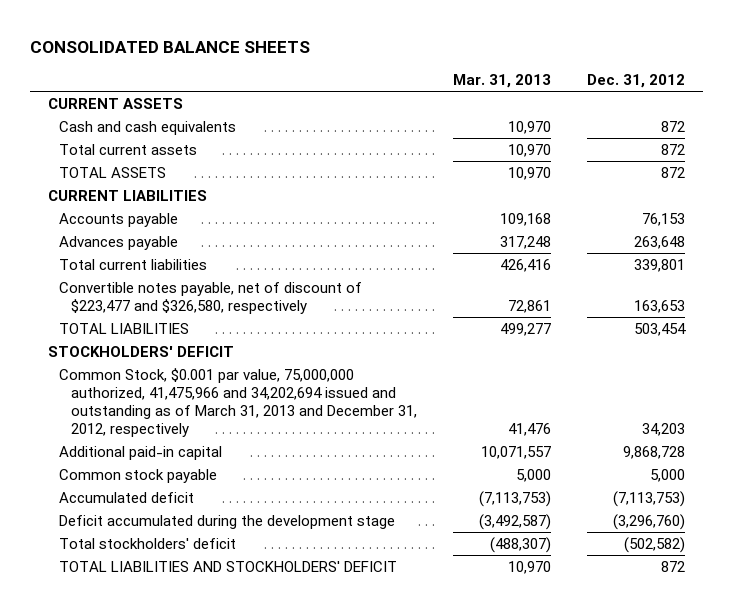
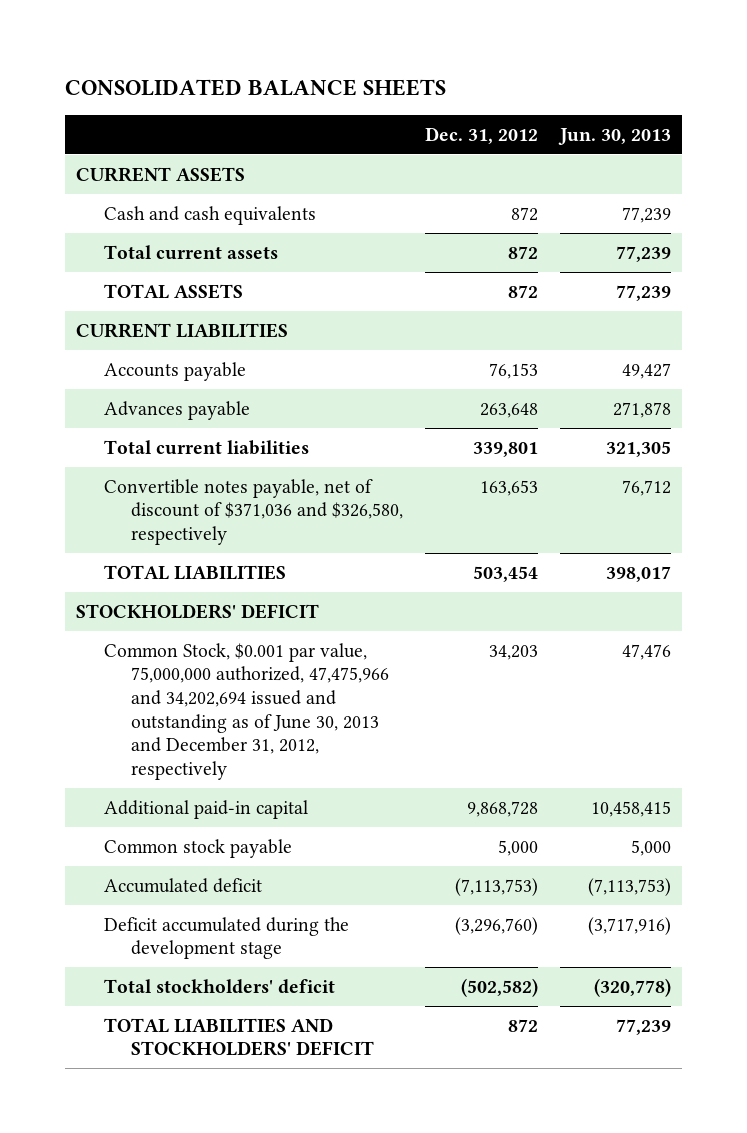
[452,74,551,89] Mar. 31, 2013 -> none
none -> [557,127,671,145] Jun. 30, 2013
[59,281,363,314] Convertible notes payable, net of discount of $223,477 and $326,580, respectively -> [103,478,404,545] Convertible notes payable, net of discount of $371,036 and $326,580, respectively
[59,367,417,437] Common Stock, $0.001 par value, 75,000,000 authorized, 41,475,966 and 34,202,694 issued and outstanding as of March 31, 2013 and December 31, 2012, respectively -> [103,642,390,780] Common Stock, $0.001 par value, 75,000,000 authorized, 47,475,966 and 34,202,694 issued and outstanding as of June 30, 2013 and December 31, 2012, respectively

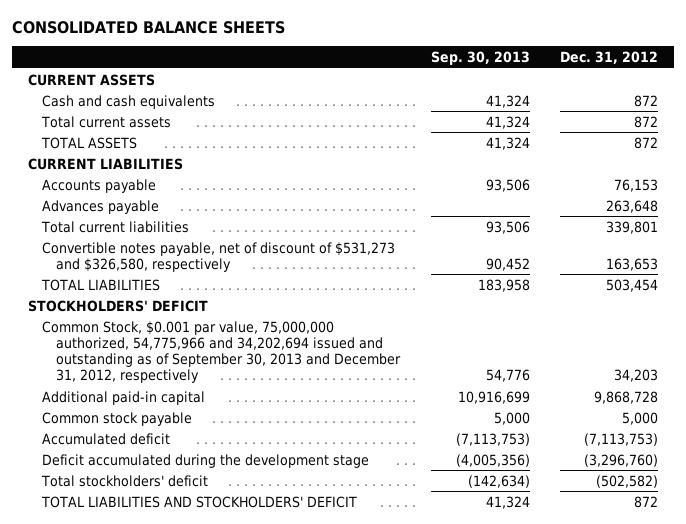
[557,127,671,145] Jun. 30, 2013 -> none
none -> [430,50,530,65] Sep. 30, 2013
[103,478,404,545] Convertible notes payable, net of discount of $371,036 and $326,580, respectively -> [41,241,395,272] Convertible notes payable, net of discount of $531,273 and $326,580, respectively
[103,642,390,780] Common Stock, $0.001 par value, 75,000,000 authorized, 47,475,966 and 34,202,694 issued and outstanding as of June 30, 2013 and December 31, 2012, respectively -> [41,320,402,383] Common Stock, $0.001 par value, 75,000,000 authorized, 54,775,966 and 34,202,694 issued and outstanding as of September 30, 2013 and December 31, 2012, respectively

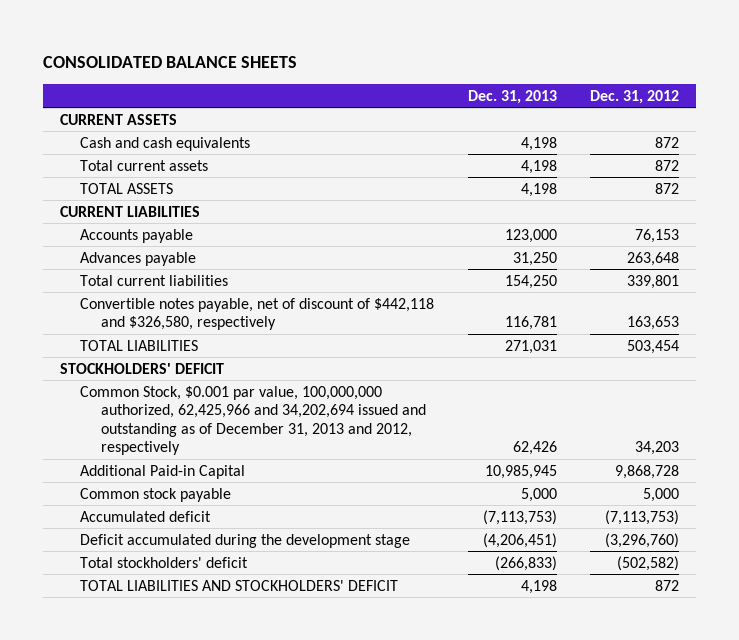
[430,50,530,65] Sep. 30, 2013 -> none
none -> [467,89,557,104] Dec. 31, 2013
[41,241,395,272] Convertible notes payable, net of discount of $531,273 and $326,580, respectively -> [80,297,435,331] Convertible notes payable, net of discount of $442,118 and $326,580, respectively
[41,320,402,383] Common Stock, $0.001 par value, 75,000,000 authorized, 54,775,966 and 34,202,694 issued and outstanding as of September 30, 2013 and December 31, 2012, respectively -> [80,385,426,455] Common Stock, $0.001 par value, 100,000,000 authorized, 62,425,966 and 34,202,694 issued and outstanding as of December 31, 2013 and 2012, respectively
[41,390,205,405] Additional paid-in capital -> [80,464,246,479] Additional Paid-in Capital

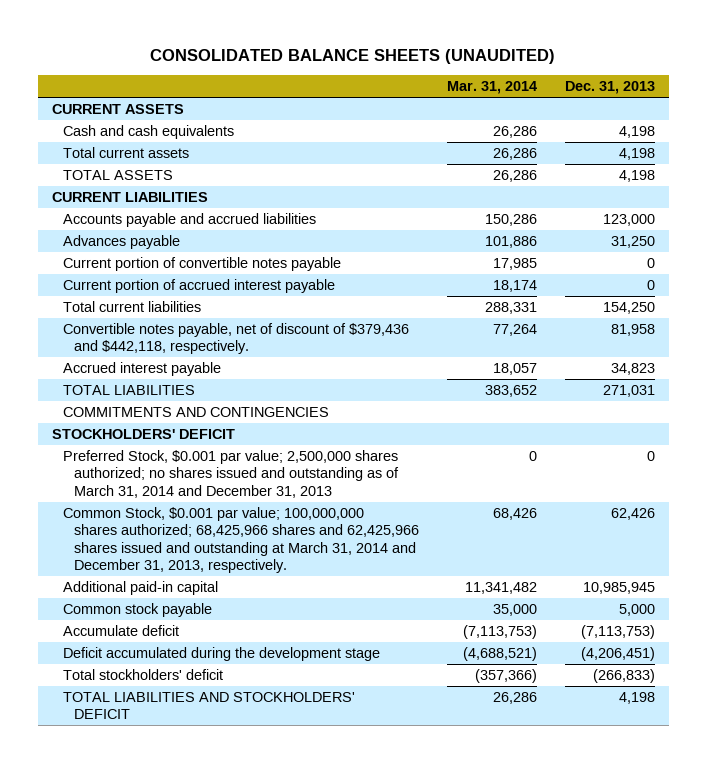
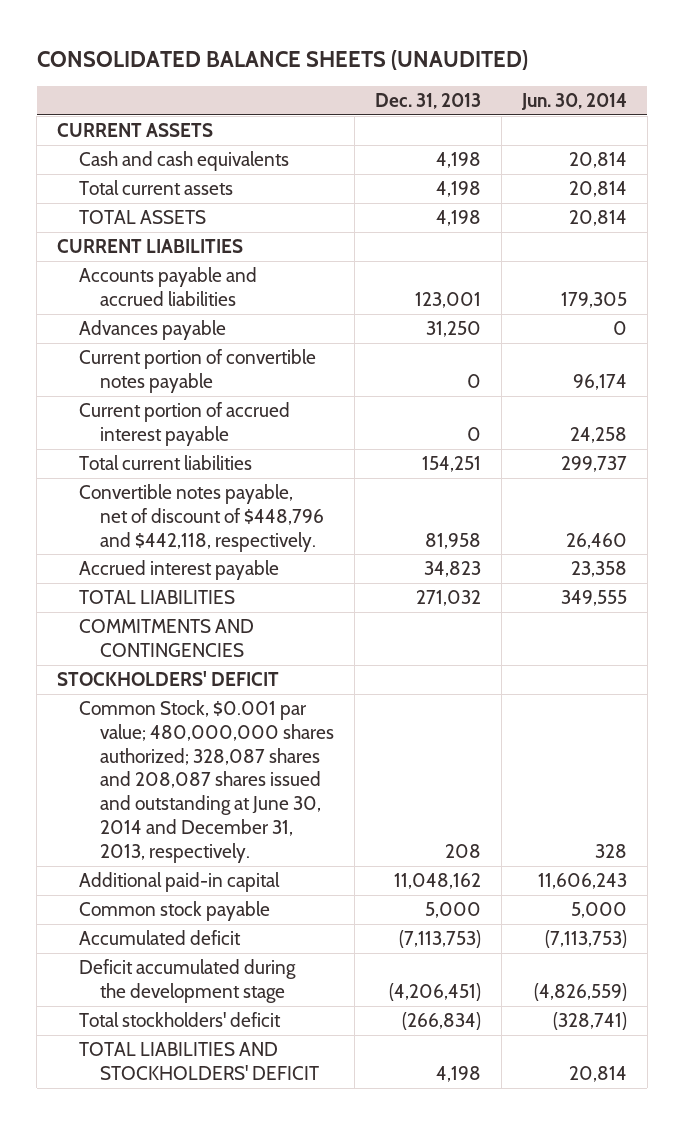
[447,81,538,95] Mar. 31, 2014 -> none
none -> [520,93,627,111] Jun. 30, 2014
[602,213,655,226] 123,000 -> [415,291,482,308] 123,001
[602,301,655,314] 154,250 -> [422,456,482,473] 154,251
[63,322,410,355] Convertible notes payable, net of discount of $379,436 and $442,118, respectively. -> [78,484,325,552] Convertible notes payable, net of discount of $448,796 and $442,118, respectively.
[602,384,655,397] 271,031 -> [416,590,482,607] 271,032
[63,449,400,498] Preferred Stock, $0.001 par value; 2,500,000 shares authorized; no shares issued and outstanding as of March 31, 2014 and December 31, 2013 -> none
[63,506,420,573] Common Stock, $0.001 par value; 100,000,000 shares authorized; 68,425,966 shares and 62,425,966 shares issued and outstanding at March 31, 2014 and December 31, 2013, respectively. -> [78,700,335,863] Common Stock, $0.001 par value; 480,000,000 shares authorized; 328,087 shares and 208,087 shares issued and outstanding at June 30, 2014 and December 31, 2013, respectively.
[610,507,655,520] 62,426 -> [445,843,482,858] 208
[582,581,655,594] 10,985,945 -> [394,873,482,890] 11,048,162
[63,624,180,636] Accumulate deficit -> [78,930,241,946] Accumulated deficit
[592,668,655,683] (266,833) -> [402,1012,482,1031] (266,834)

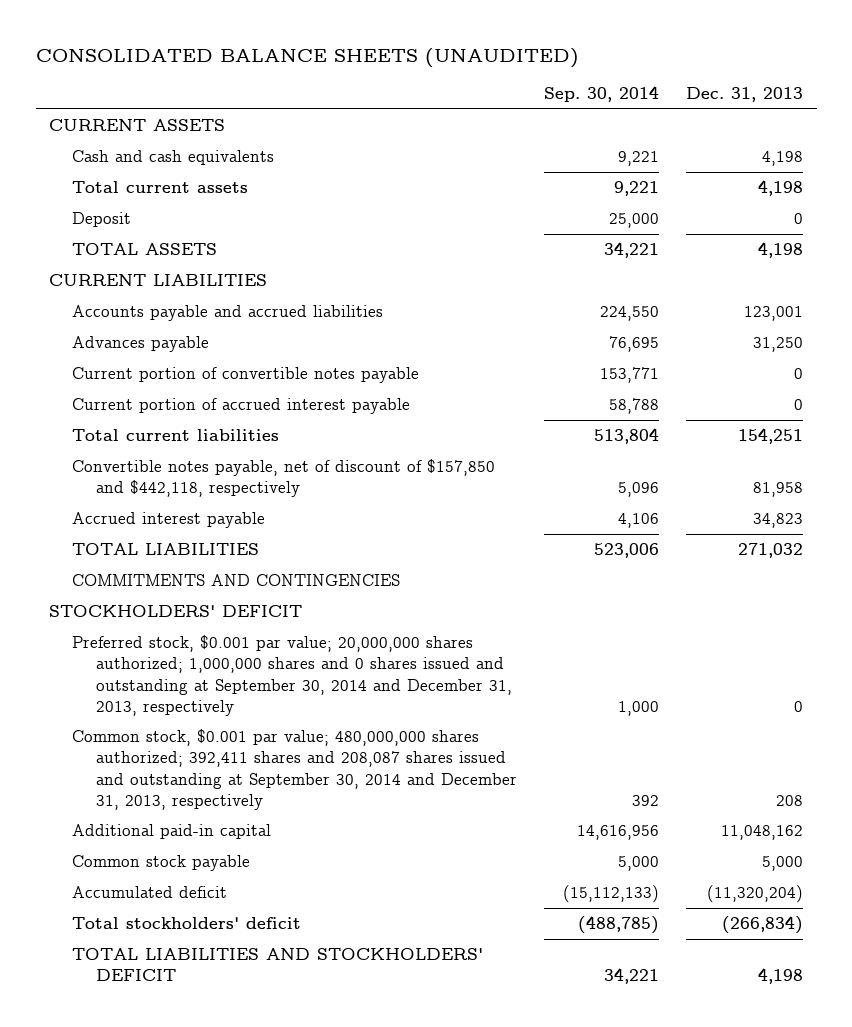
[520,93,627,111] Jun. 30, 2014 -> none
none -> [543,86,659,103] Sep. 30, 2014
none -> [72,212,132,228] Deposit
[78,484,325,552] Convertible notes payable, net of discount of $448,796 and $442,118, respectively. -> [72,459,496,498] Convertible notes payable, net of discount of $157,850 and $442,118, respectively
none -> [72,635,512,716] Preferred stock, $0.001 par value; 20,000,000 shares authorized; 1,000,000 shares and 0 shares issued and outstanding at September 30, 2014 and December 31, 2013, respectively
[78,700,335,863] Common Stock, $0.001 par value; 480,000,000 shares authorized; 328,087 shares and 208,087 shares issued and outstanding at June 30, 2014 and December 31, 2013, respectively. -> [72,729,517,810] Common stock, $0.001 par value; 480,000,000 shares authorized; 392,411 shares and 208,087 shares issued and outstanding at September 30, 2014 and December 31, 2013, respectively
[78,959,296,1003] Deficit accumulated during the development stage -> none
[399,930,482,949] (7,113,753) -> [706,885,803,904] (11,320,204)

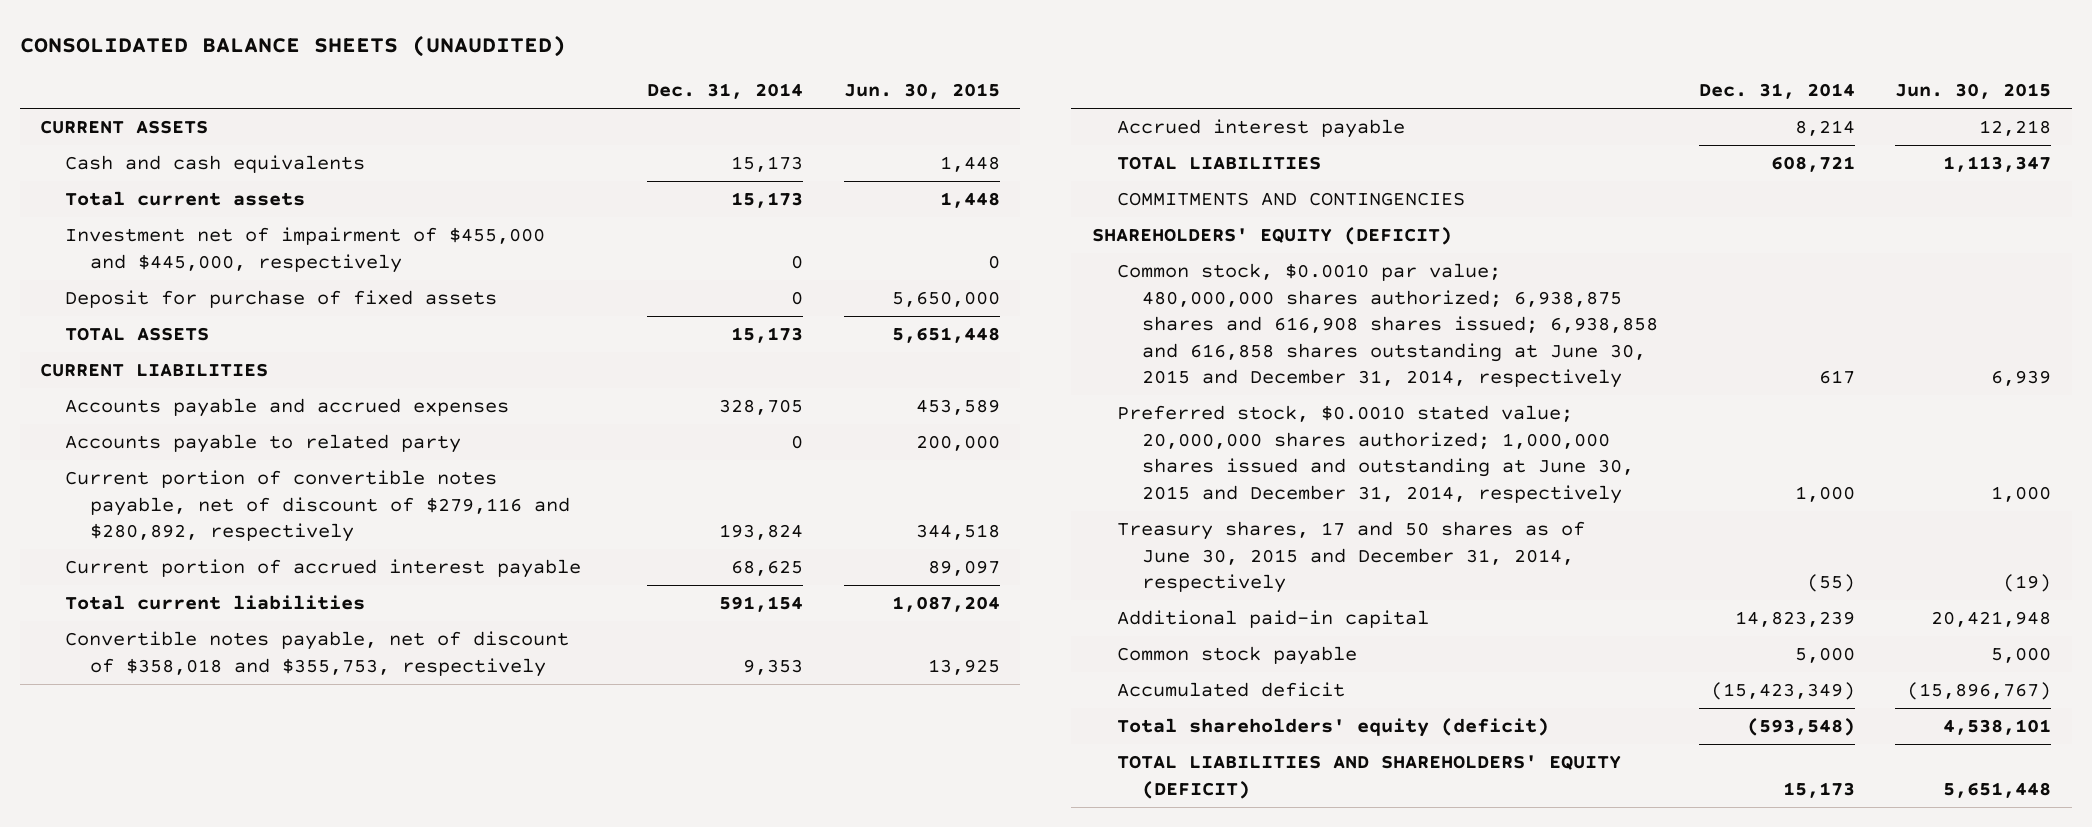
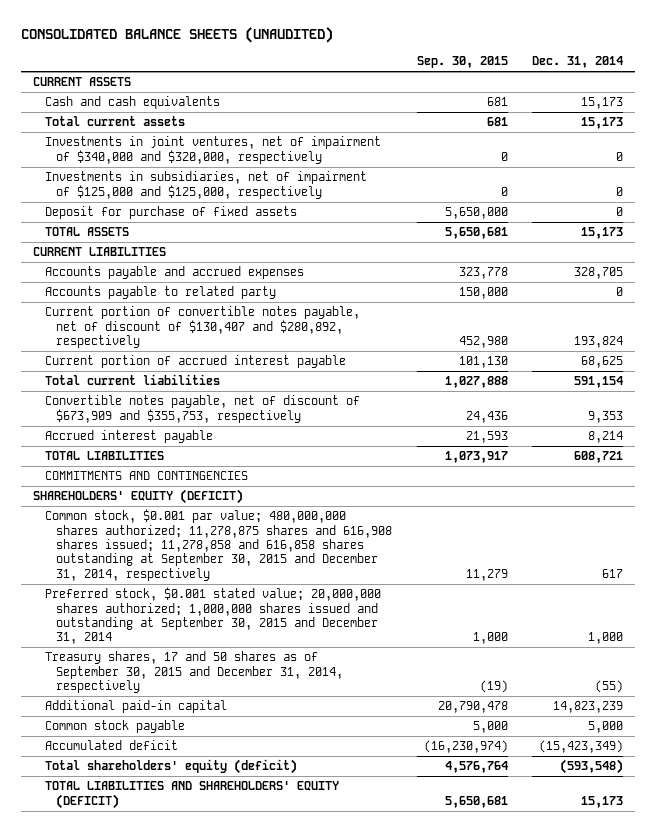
[843,83,1000,100] Jun. 30, 2015 -> none
none -> [416,55,508,68] Sep. 30, 2015
[65,227,546,273] Investment net of impairment of $455,000 and $445,000, respectively -> [44,136,381,164] Investments in joint ventures, net of impairment of $340,000 and $320,000, respectively
none -> [44,171,367,199] Investments in subsidiaries, net of impairment of $125,000 and $125,000, respectively
[65,470,571,543] Current portion of convertible notes payable, net of discount of $279,116 and $280,892, respectively -> [44,306,360,349] Current portion of convertible notes payable, net of discount of $130,407 and $280,892, respectively
[65,631,570,677] Convertible notes payable, net of discount of $358,018 and $355,753, respectively -> [44,395,360,423] Convertible notes payable, net of discount of $673,909 and $355,753, respectively
[1116,263,1658,389] Common stock, $0.0010 par value; 480,000,000 shares authorized; 6,938,875 shares and 616,908 shares issued; 6,938,858 and 616,858 shares outstanding at June 30, 2015 and December 31, 2014, respectively -> [44,509,393,581] Common stock, $0.001 par value; 480,000,000 shares authorized; 11,278,875 shares and 616,908 shares issued; 11,278,858 and 616,858 shares outstanding at September 30, 2015 and December 31, 2014, respectively
[1116,405,1634,504] Preferred stock, $0.0010 stated value; 20,000,000 shares authorized; 1,000,000 shares issued and outstanding at June 30, 2015 and December 31, 2014, respectively -> [44,587,381,645] Preferred stock, $0.001 stated value; 20,000,000 shares authorized; 1,000,000 shares issued and outstanding at September 30, 2015 and December 31, 2014
[1116,521,1585,594] Treasury shares, 17 and 50 shares as of June 30, 2015 and December 31, 2014, respectively -> [44,651,344,694] Treasury shares, 17 and 50 shares as of September 30, 2015 and December 31, 2014, respectively

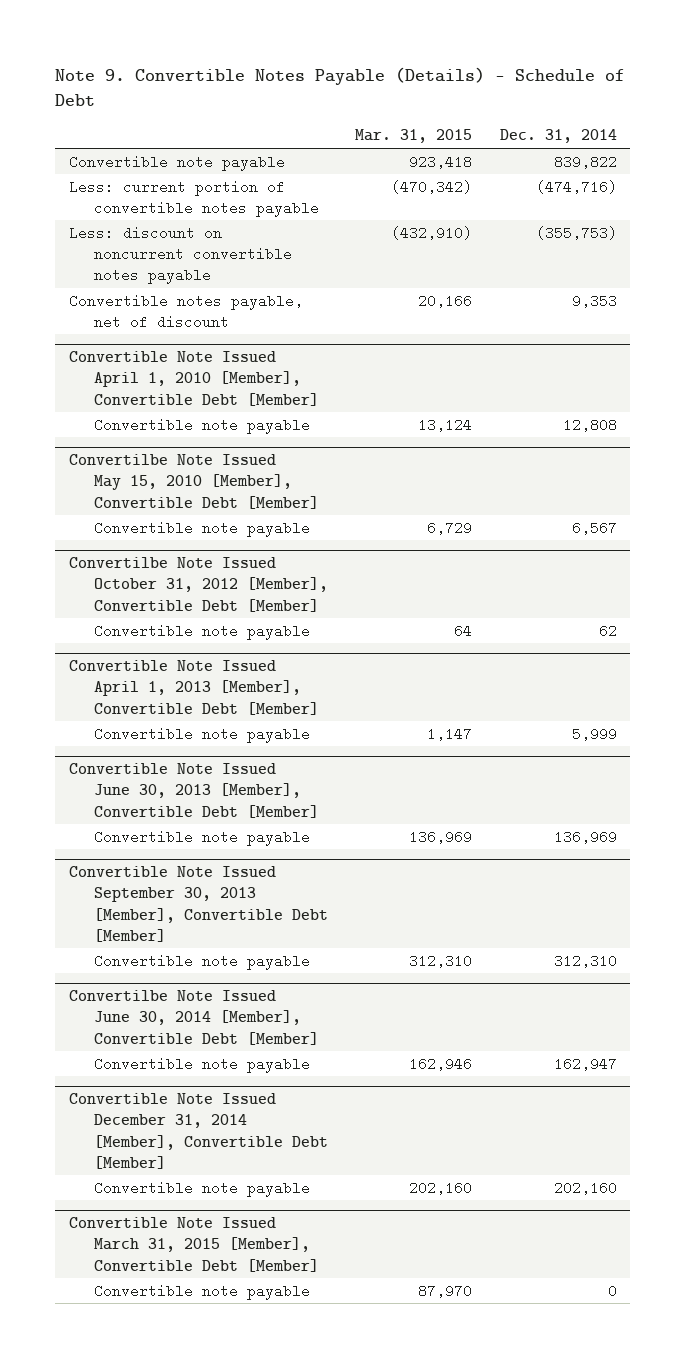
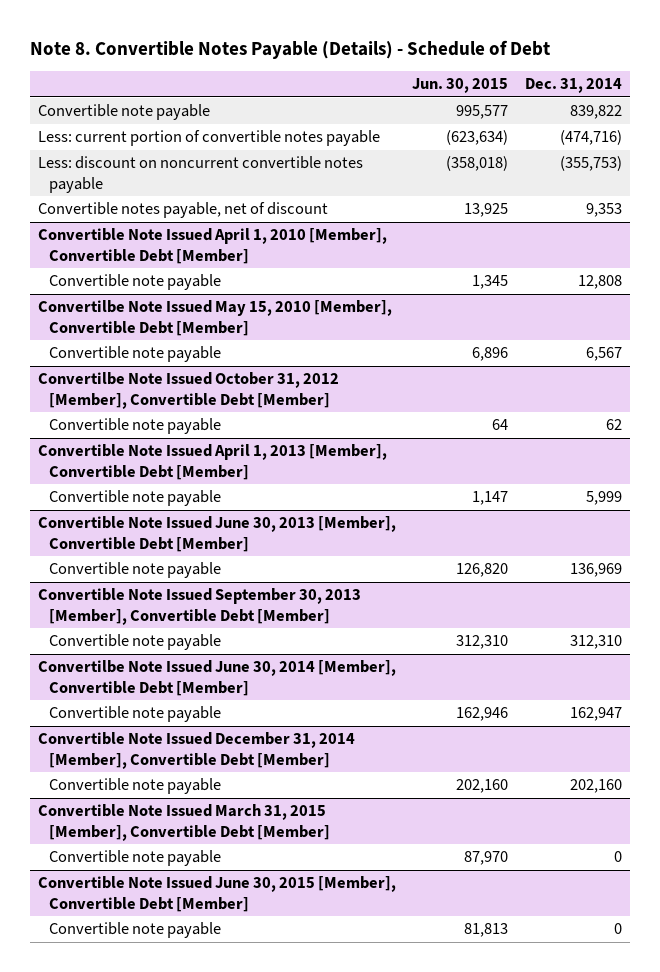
[55,66,626,107] Note 9. Convertible Notes Payable (Details) - Schedule of Debt -> [29,39,550,59] Note 8. Convertible Notes Payable (Details) - Schedule of Debt
[355,129,473,144] Mar. 31, 2015 -> none
none -> [412,78,509,94] Jun. 30, 2015
none -> [37,876,396,912] Convertible Note Issued June 30, 2015 [Member], Convertible Debt [Member]
none -> [49,922,222,939] Convertible note payable

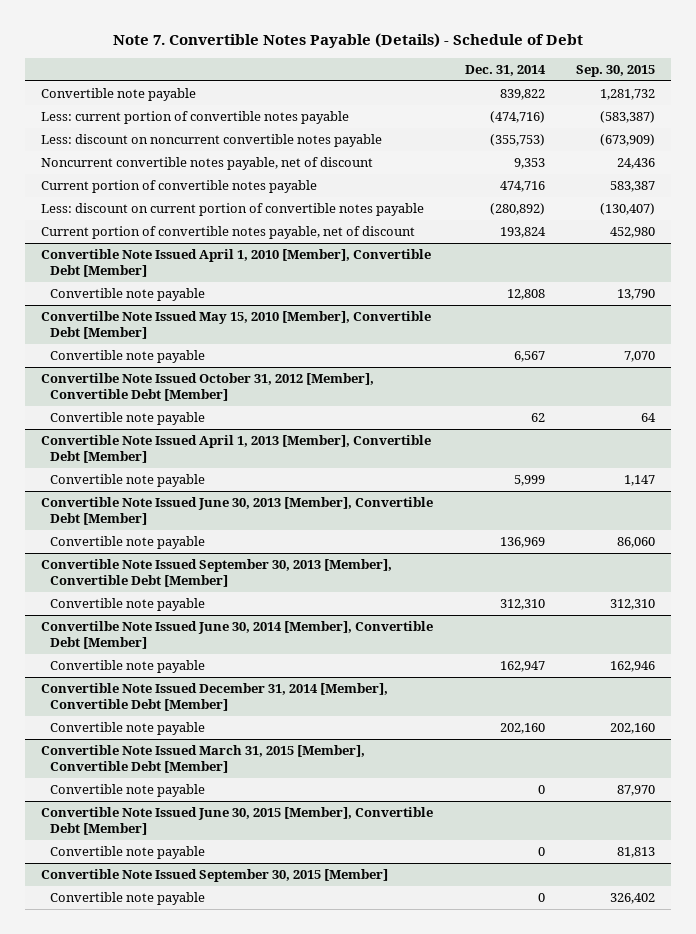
[29,39,550,59] Note 8. Convertible Notes Payable (Details) - Schedule of Debt -> [113,32,584,48] Note 7. Convertible Notes Payable (Details) - Schedule of Debt
[412,78,509,94] Jun. 30, 2015 -> none
none -> [576,64,656,77] Sep. 30, 2015
[37,202,328,219] Convertible notes payable, net of discount -> [40,157,373,171] Noncurrent convertible notes payable, net of discount
none -> [40,180,317,194] Current portion of convertible notes payable
none -> [40,203,424,217] Less: discount on current portion of convertible notes payable
none -> [40,226,415,240] Current portion of convertible notes payable, net of discount
none -> [40,869,388,883] Convertible Note Issued September 30, 2015 [Member]
none -> [50,892,206,906] Convertible note payable

